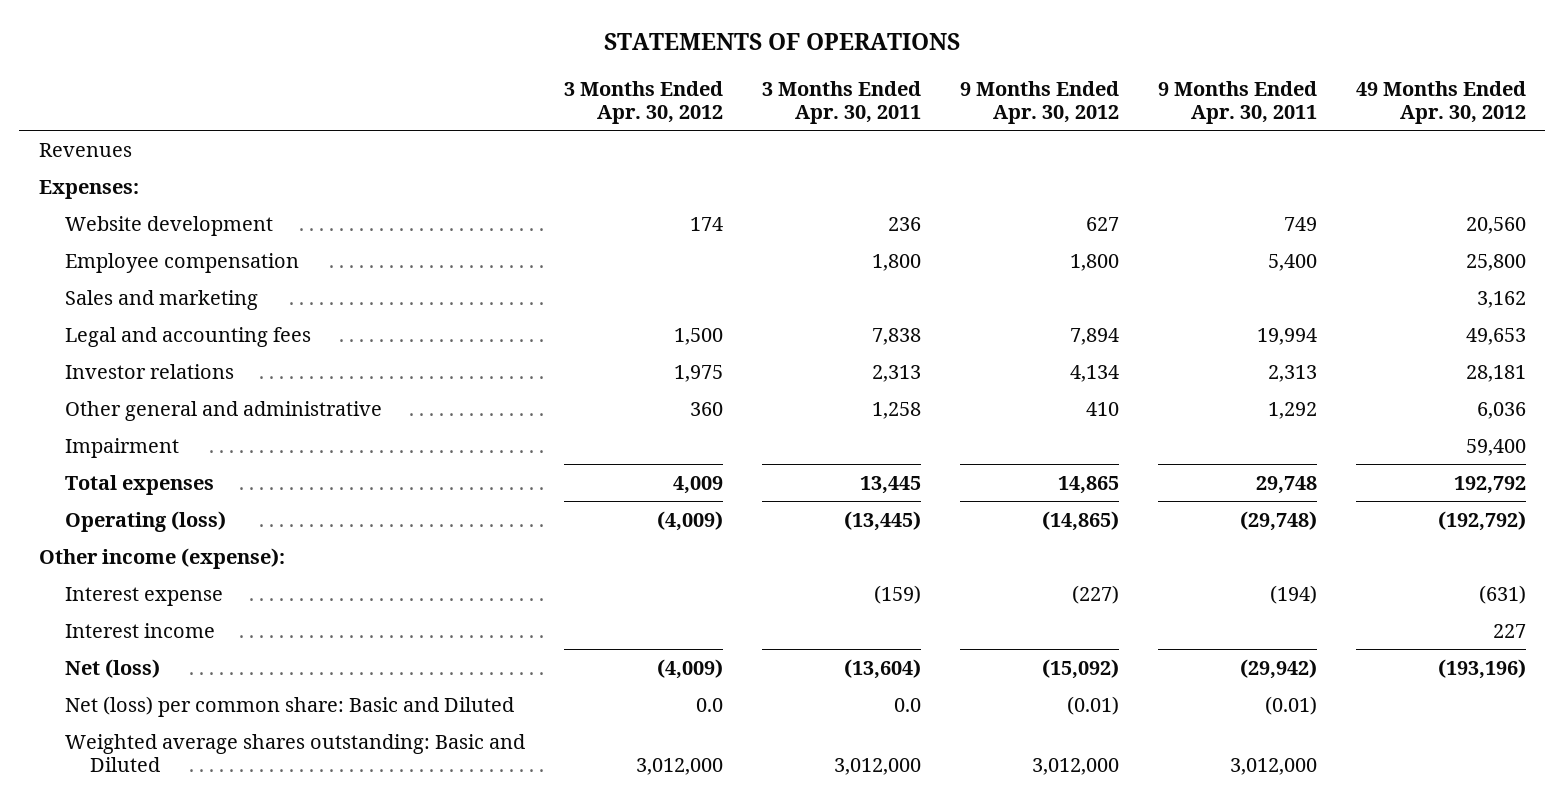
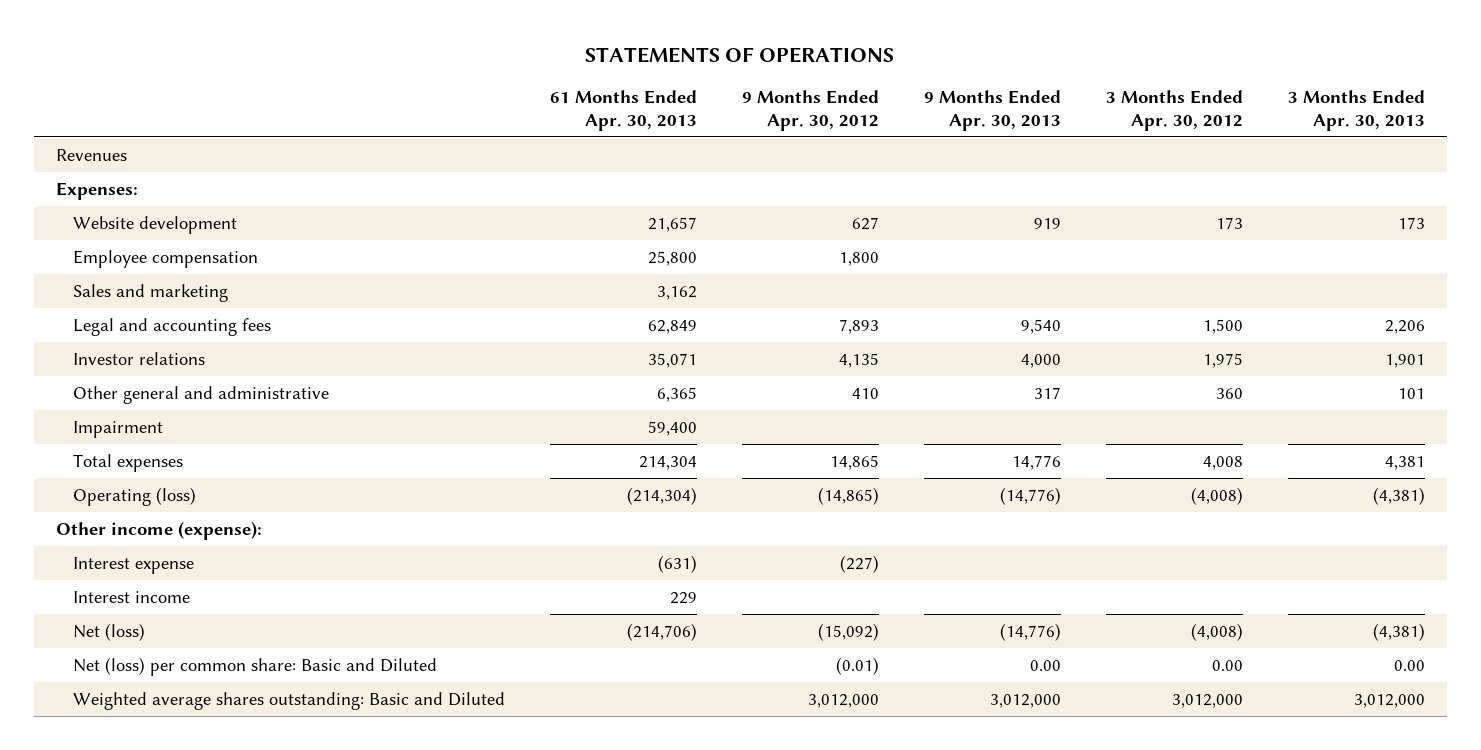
[761,81,921,124] 3 Months Ended Apr. 30, 2011 -> none
[1157,81,1317,124] 9 Months Ended Apr. 30, 2011 -> none
[1355,81,1526,124] 49 Months Ended Apr. 30, 2012 -> none
none -> [550,90,698,132] 61 Months Ended Apr. 30, 2013
none -> [923,90,1061,132] 9 Months Ended Apr. 30, 2013
none -> [1287,90,1425,132] 3 Months Ended Apr. 30, 2013
[689,216,723,231] 174 -> [1215,216,1243,229] 173
[1069,327,1119,345] 7,894 -> [838,318,879,334] 7,893
[1069,364,1119,382] 4,134 -> [838,352,879,368] 4,135
[672,475,723,494] 4,009 -> [1202,455,1243,470] 4,008
[656,510,723,531] (4,009) -> [1190,486,1243,505] (4,008)
[656,658,723,679] (4,009) -> [1190,622,1243,641] (4,008)
[695,697,723,712] 0.0 -> [1211,659,1243,671] 0.00

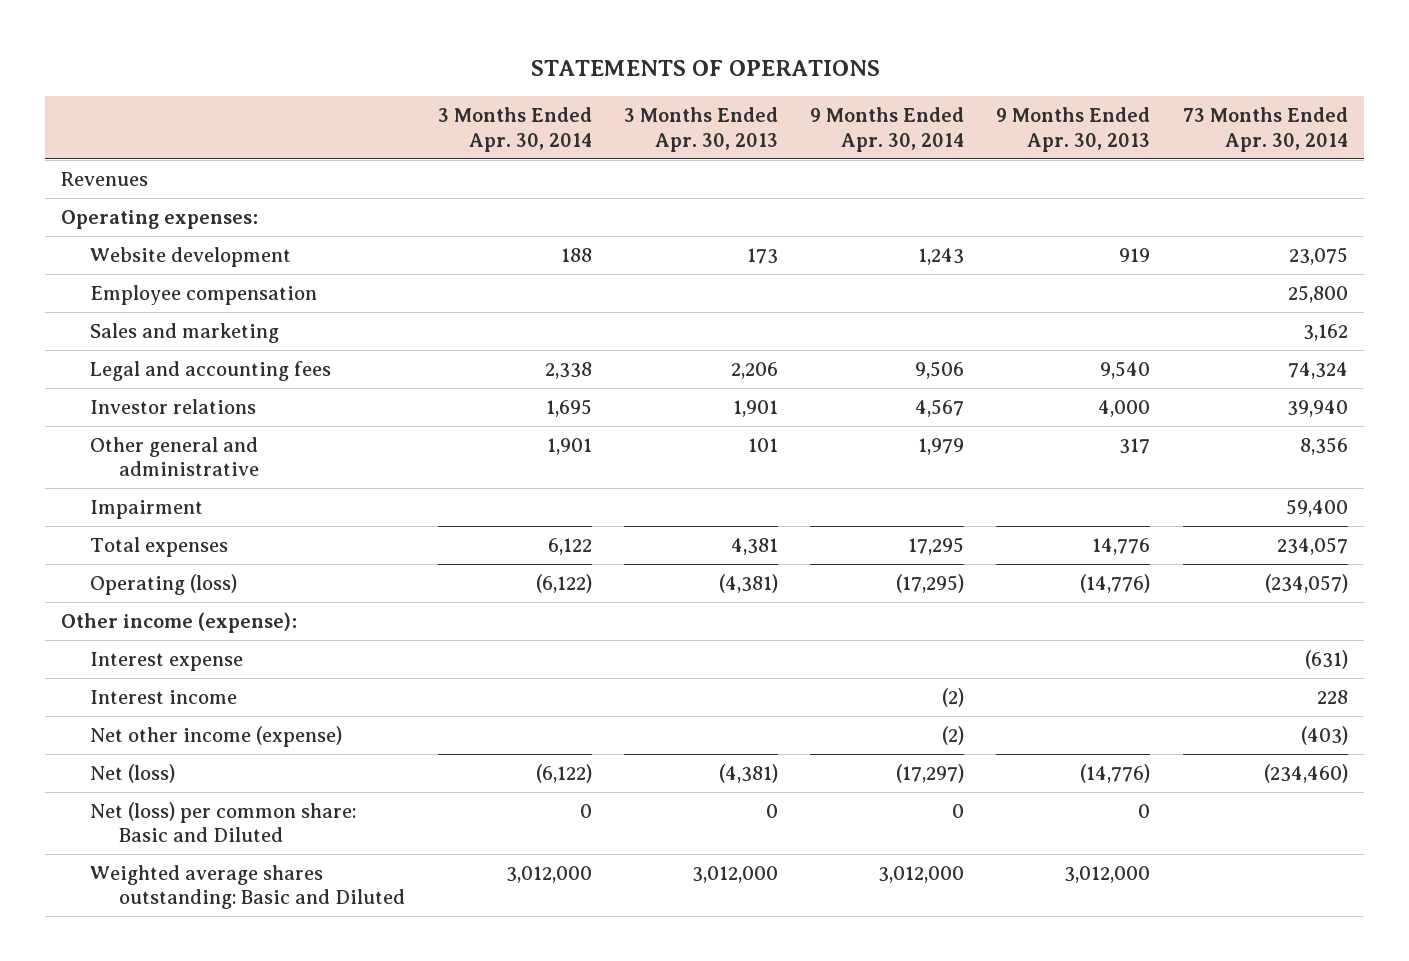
[550,90,698,132] 61 Months Ended Apr. 30, 2013 -> none
[741,90,879,132] 9 Months Ended Apr. 30, 2012 -> none
[1105,90,1243,132] 3 Months Ended Apr. 30, 2012 -> none
none -> [437,107,592,152] 3 Months Ended Apr. 30, 2014
none -> [810,107,965,152] 9 Months Ended Apr. 30, 2014
none -> [1182,107,1348,152] 73 Months Ended Apr. 30, 2014
[56,181,139,200] Expenses: -> [61,209,259,229] Operating expenses:
none -> [90,725,343,747] Net other income (expense)
[1029,659,1061,671] 0.00 -> [1138,803,1151,818] 0
[1393,659,1425,671] 0.00 -> [765,803,778,818] 0

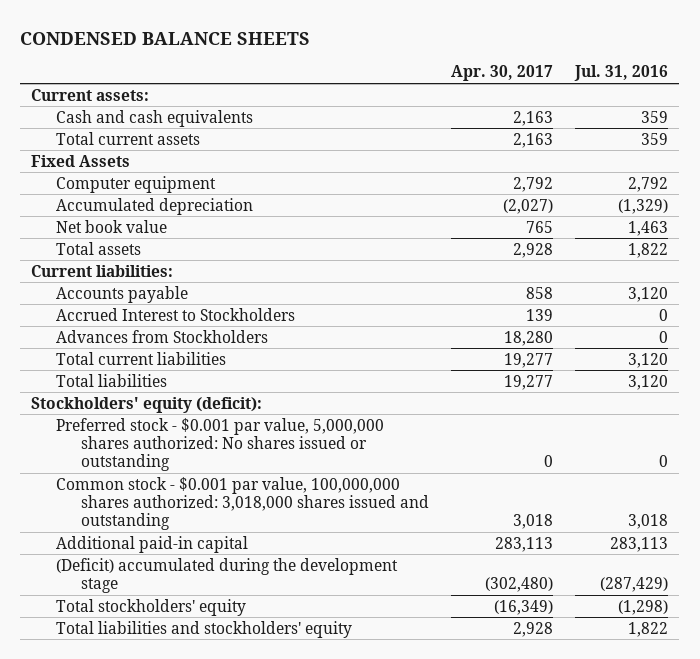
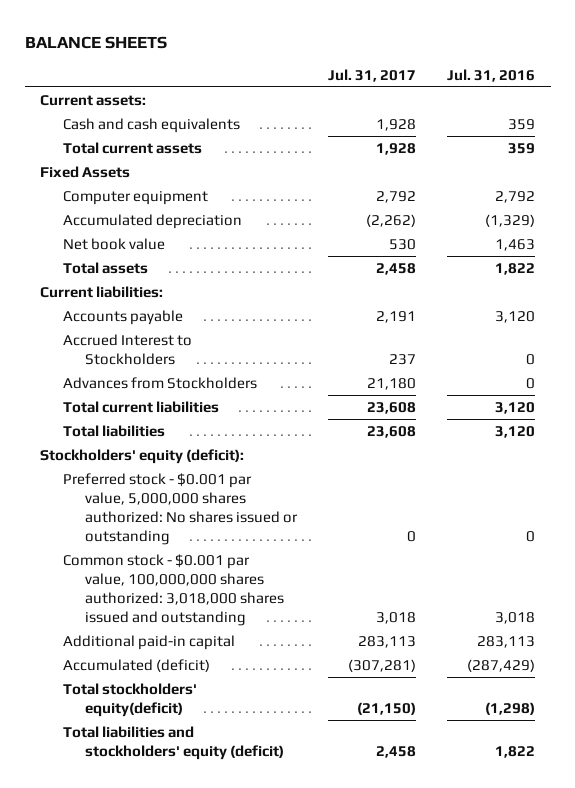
[20,31,311,45] CONDENSED BALANCE SHEETS -> [24,36,167,50] BALANCE SHEETS
[451,65,554,82] Apr. 30, 2017 -> none
none -> [327,68,416,82] Jul. 31, 2017
[56,557,399,594] (Deficit) accumulated during the development stage -> [62,658,210,672] Accumulated (deficit)
[56,598,247,616] Total stockholders' equity -> [62,682,197,717] Total stockholders' equity(deficit)
[56,620,353,638] Total liabilities and stockholders' equity -> [62,725,284,760] Total liabilities and stockholders' equity (deficit)

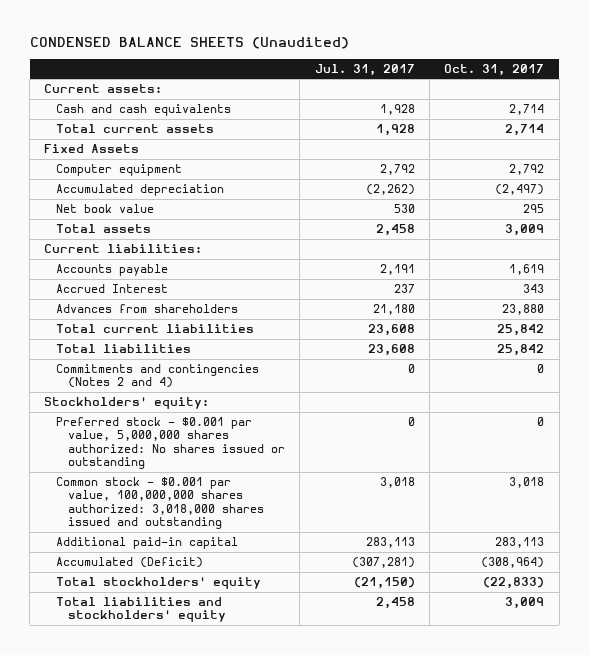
[24,36,167,50] BALANCE SHEETS -> [29,37,349,50] CONDENSED BALANCE SHEETS (Unaudited)
[446,68,535,82] Jul. 31, 2016 -> none
none -> [444,63,545,76] Oct. 31, 2017
[62,333,192,365] Accrued Interest to Stockholders -> [56,284,169,294] Accrued Interest
[62,376,257,389] Advances from Stockholders -> [56,304,239,314] Advances from shareholders
none -> [56,364,260,389] Commitments and contingencies (Notes 2 and 4)
[40,448,245,464] Stockholders' equity (deficit): -> [44,397,210,410] Stockholders' equity:
[62,658,210,672] Accumulated (deficit) -> [56,557,204,569] Accumulated (Deficit)
[62,682,197,717] Total stockholders' equity(deficit) -> [56,577,262,590] Total stockholders' equity
[62,725,284,760] Total liabilities and stockholders' equity (deficit) -> [56,597,227,623] Total liabilities and stockholders' equity

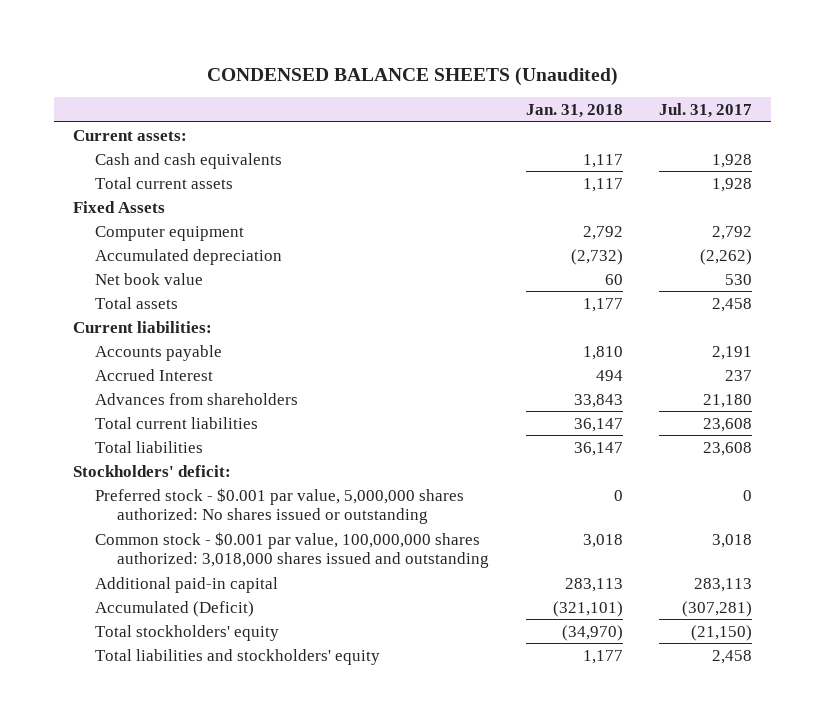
[444,63,545,76] Oct. 31, 2017 -> none
none -> [525,103,623,118] Jan. 31, 2018
[56,364,260,389] Commitments and contingencies (Notes 2 and 4) -> none
[44,397,210,410] Stockholders' equity: -> [72,464,231,477] Stockholders' deficit:

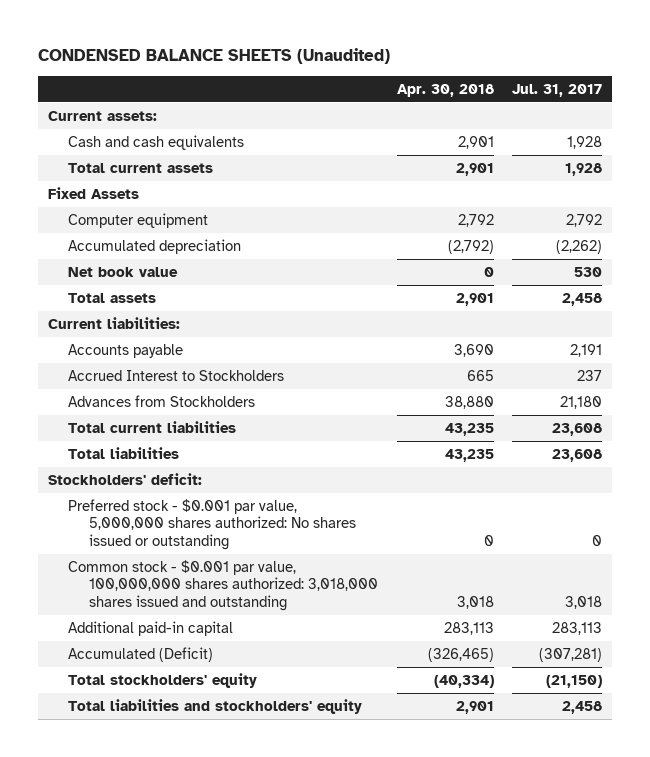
[525,103,623,118] Jan. 31, 2018 -> none
none -> [396,83,494,97] Apr. 30, 2018
[94,368,213,381] Accrued Interest -> [68,369,285,381] Accrued Interest to Stockholders
[94,392,298,405] Advances from shareholders -> [68,394,256,407] Advances from Stockholders

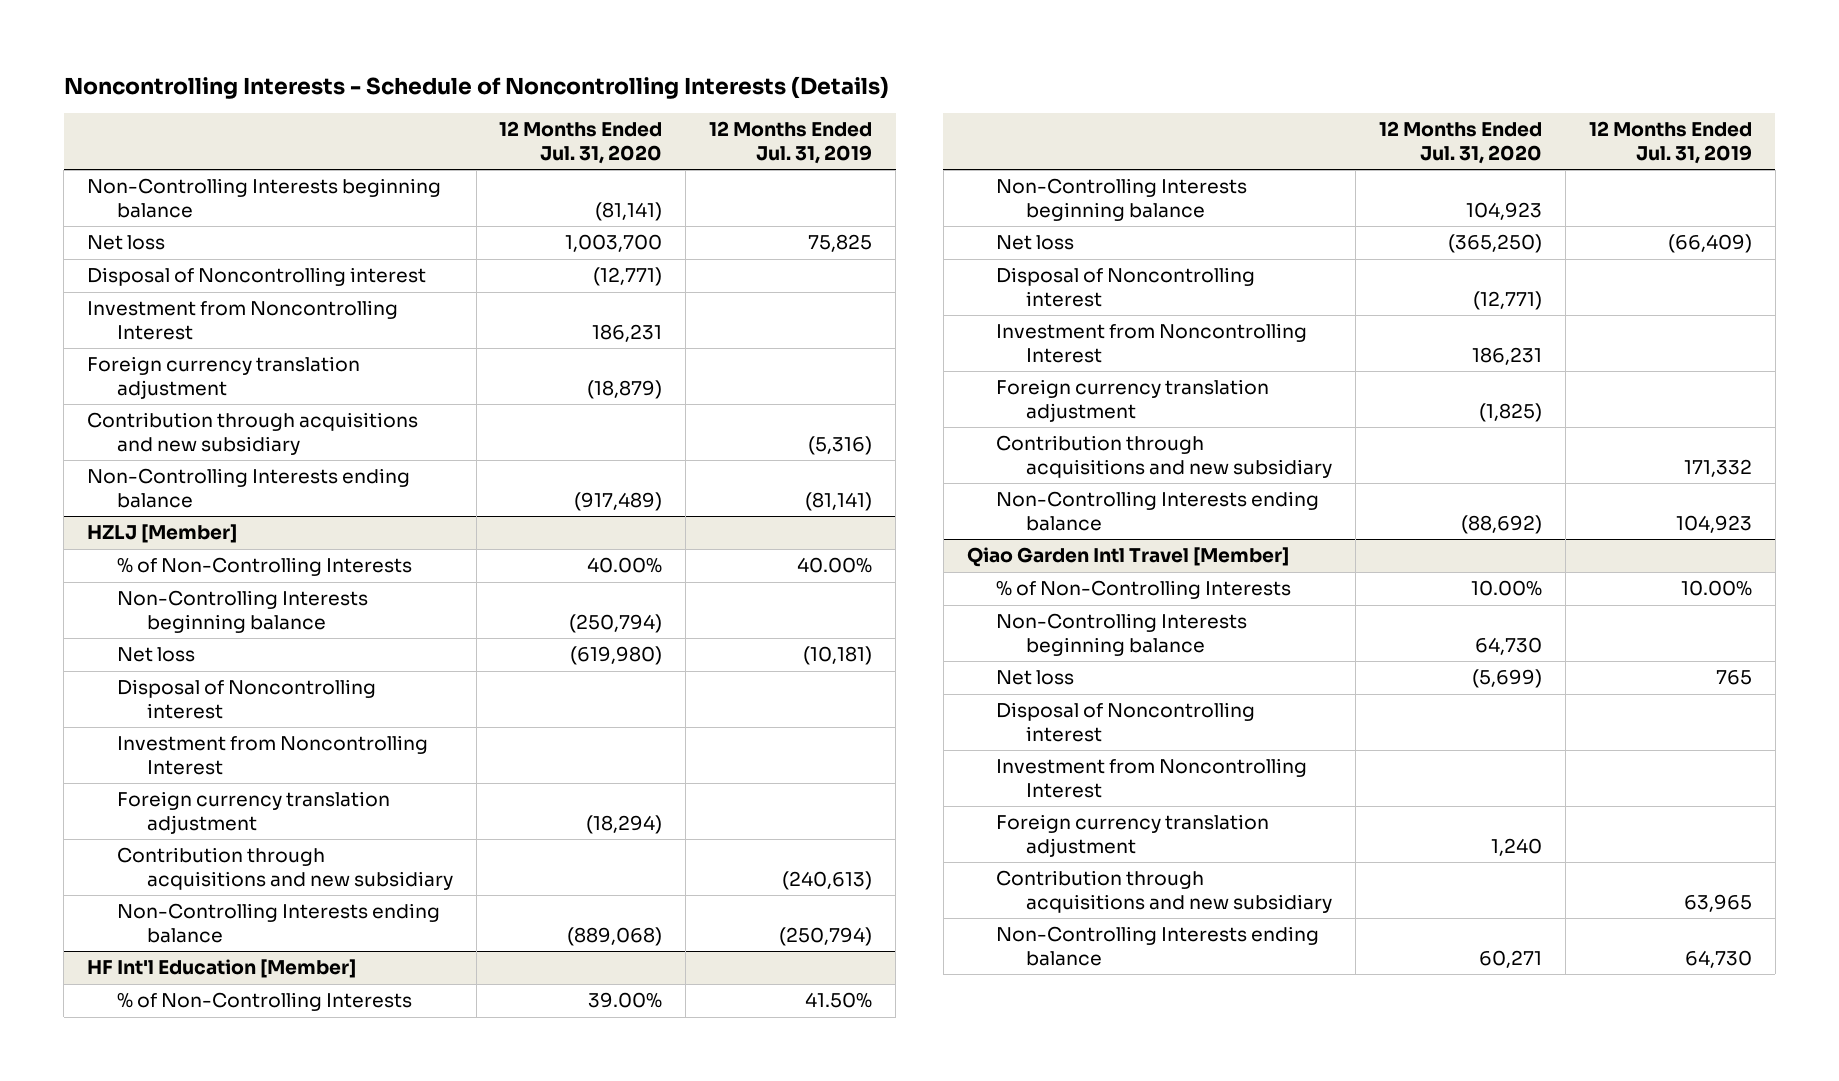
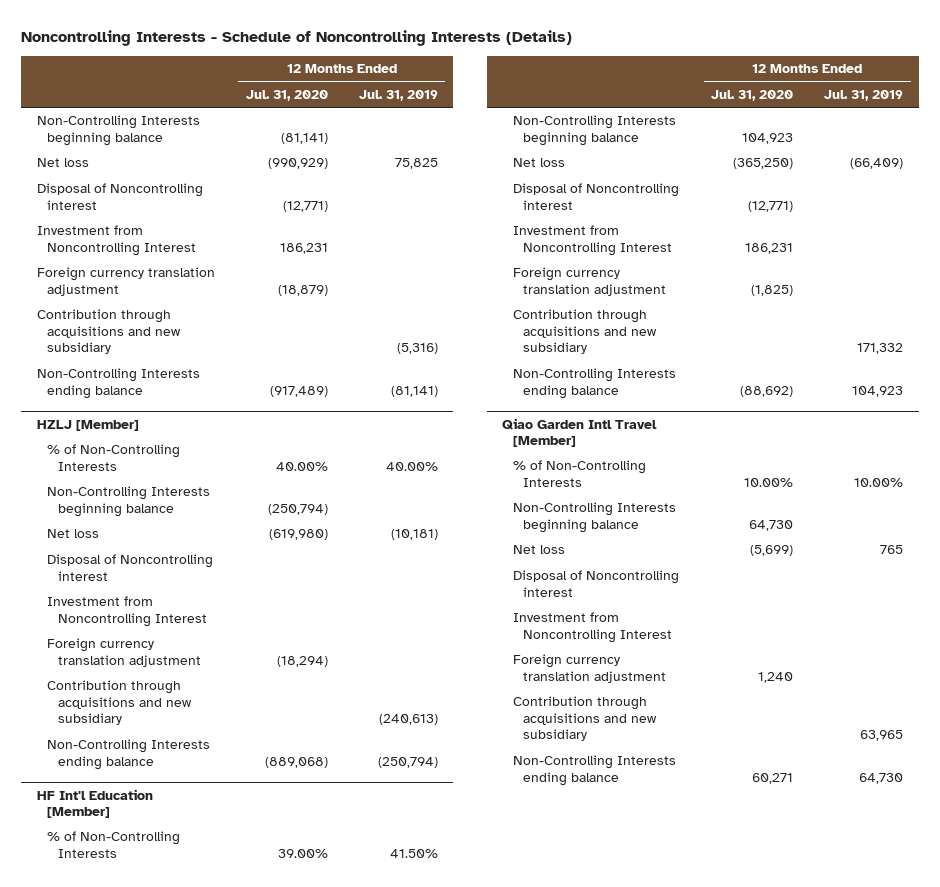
[565,234,663,253] 1,003,700 -> [267,158,328,170] (990,929)

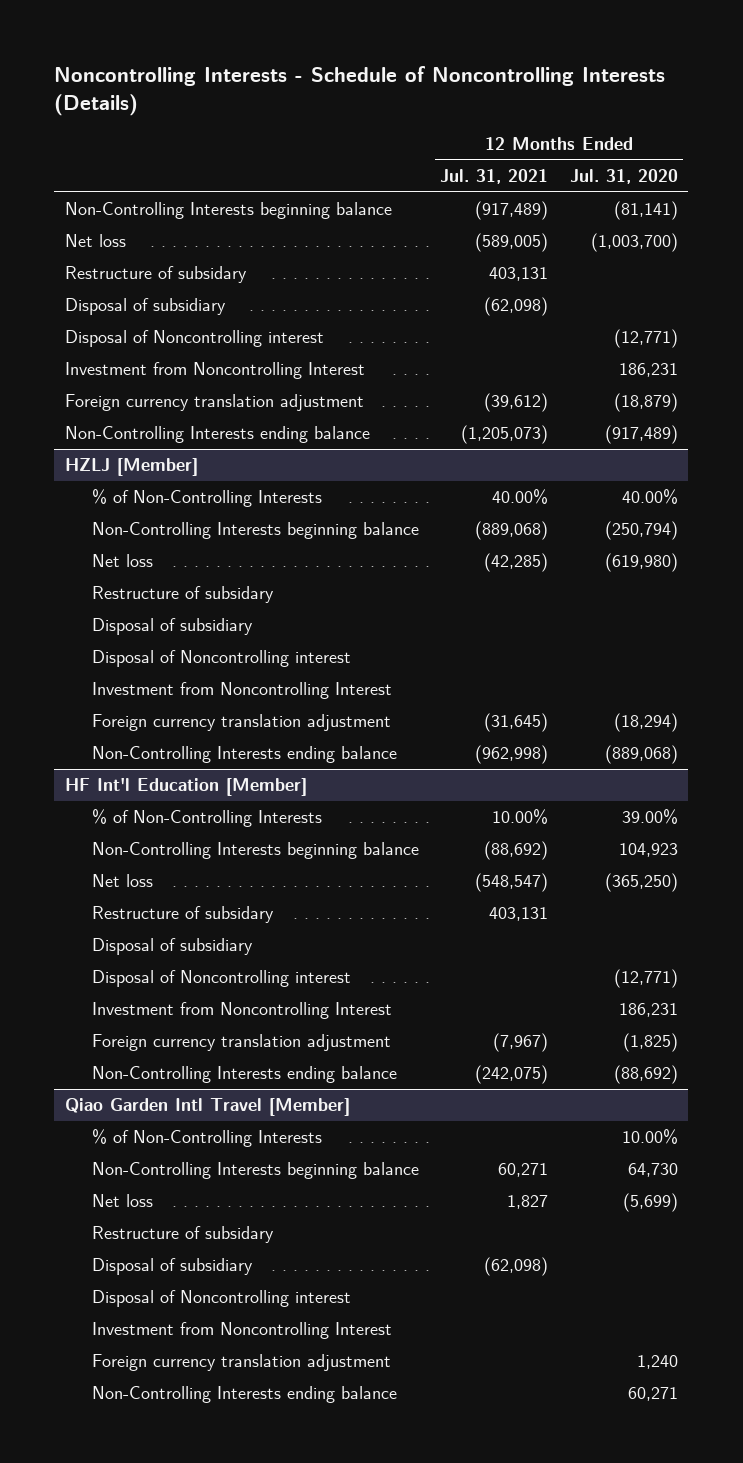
[358,89,438,101] Jul. 31, 2019 -> none
none -> [440,169,549,185] Jul. 31, 2021
[267,158,328,170] (990,929) -> [590,233,678,253] (1,003,700)
none -> [64,266,247,284] Restructure of subsidary
none -> [64,298,226,316] Disposal of subsidiary
[36,309,182,355] Contribution through acquisitions and new subsidiary -> none
none -> [92,586,275,604] Restructure of subsidary
none -> [92,618,254,636] Disposal of subsidiary
[47,680,192,726] Contribution through acquisitions and new subsidiary -> none
none -> [92,906,275,924] Restructure of subsidary
none -> [92,938,254,956] Disposal of subsidiary
[512,309,658,355] Contribution through acquisitions and new subsidiary -> none
none -> [92,1226,275,1244] Restructure of subsidary
none -> [92,1258,254,1276] Disposal of subsidiary
[512,696,658,742] Contribution through acquisitions and new subsidiary -> none

